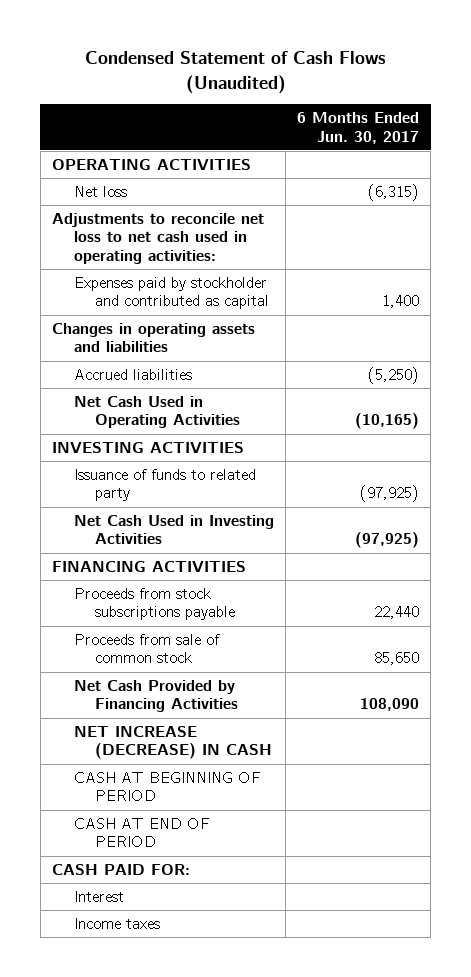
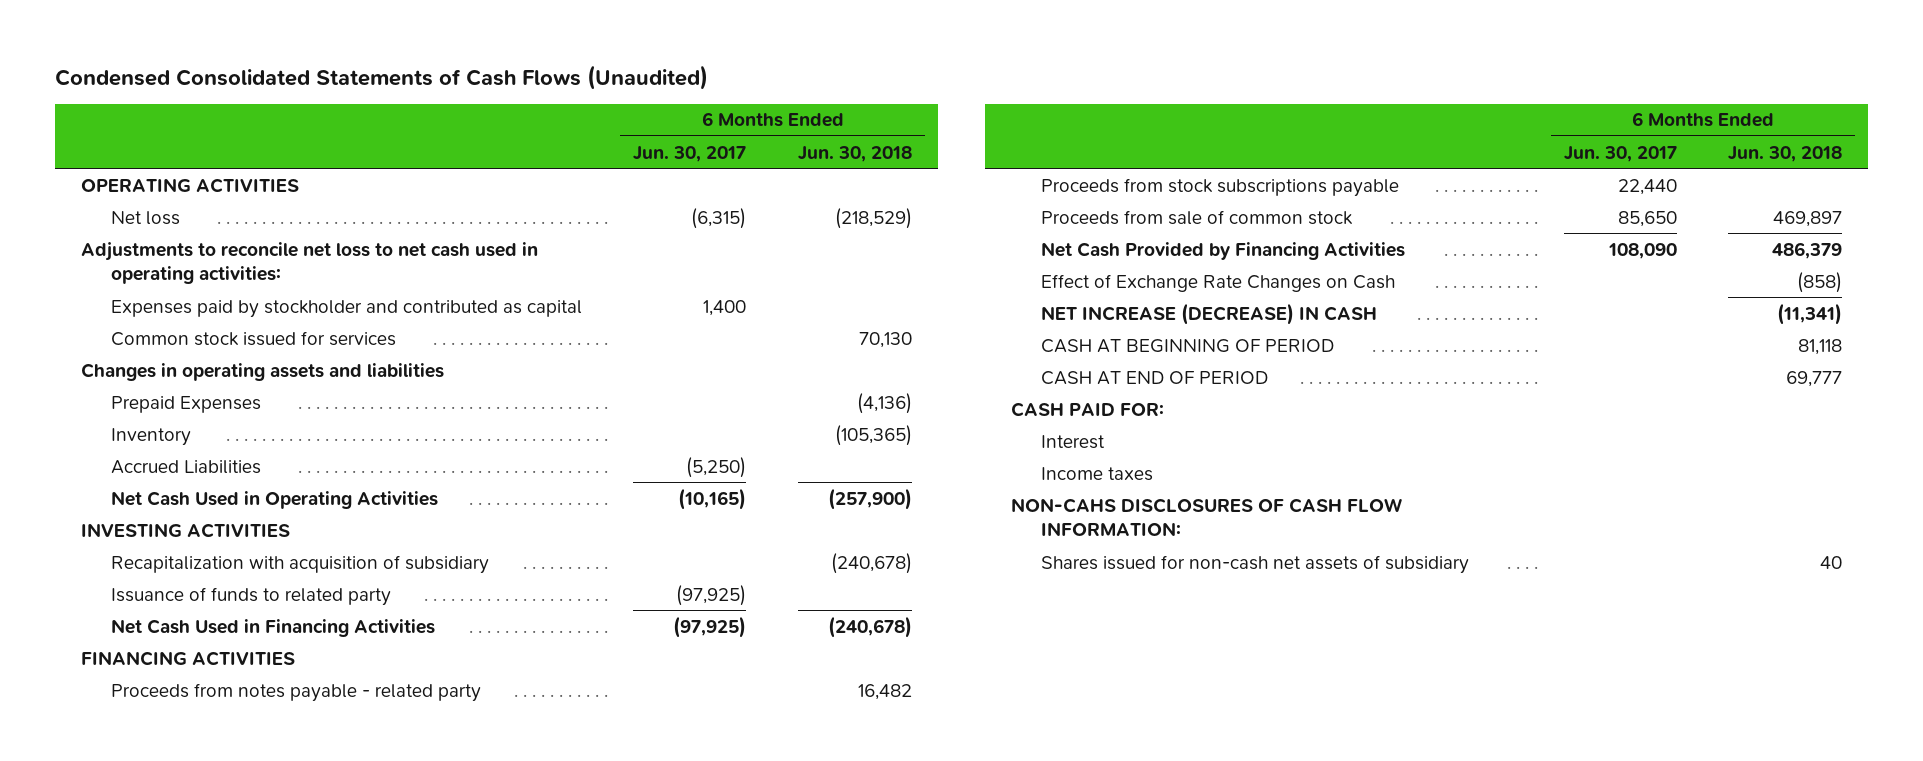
[84,51,386,94] Condensed Statement of Cash Flows (Unaudited) -> [54,64,708,90] Condensed Consolidated Statements of Cash Flows (Unaudited)
none -> [797,145,912,162] Jun. 30, 2018
none -> [110,330,396,346] Common stock issued for services
none -> [110,395,261,413] Prepaid Expenses
none -> [110,427,191,446] Inventory
[73,368,192,380] Accrued liabilities -> [110,459,261,474] Accrued Liabilities
none -> [110,554,489,574] Recapitalization with acquisition of subsidiary
[73,514,274,545] Net Cash Used in Investing Activities -> [110,618,435,637] Net Cash Used in Financing Activities
none -> [110,682,481,702] Proceeds from notes payable - related party
none -> [1041,273,1396,292] Effect of Exchange Rate Changes on Cash
none -> [1011,497,1403,537] NON-CAHS DISCLOSURES OF CASH FLOW INFORMATION:
none -> [1041,554,1470,574] Shares issued for non-cash net assets of subsidiary

